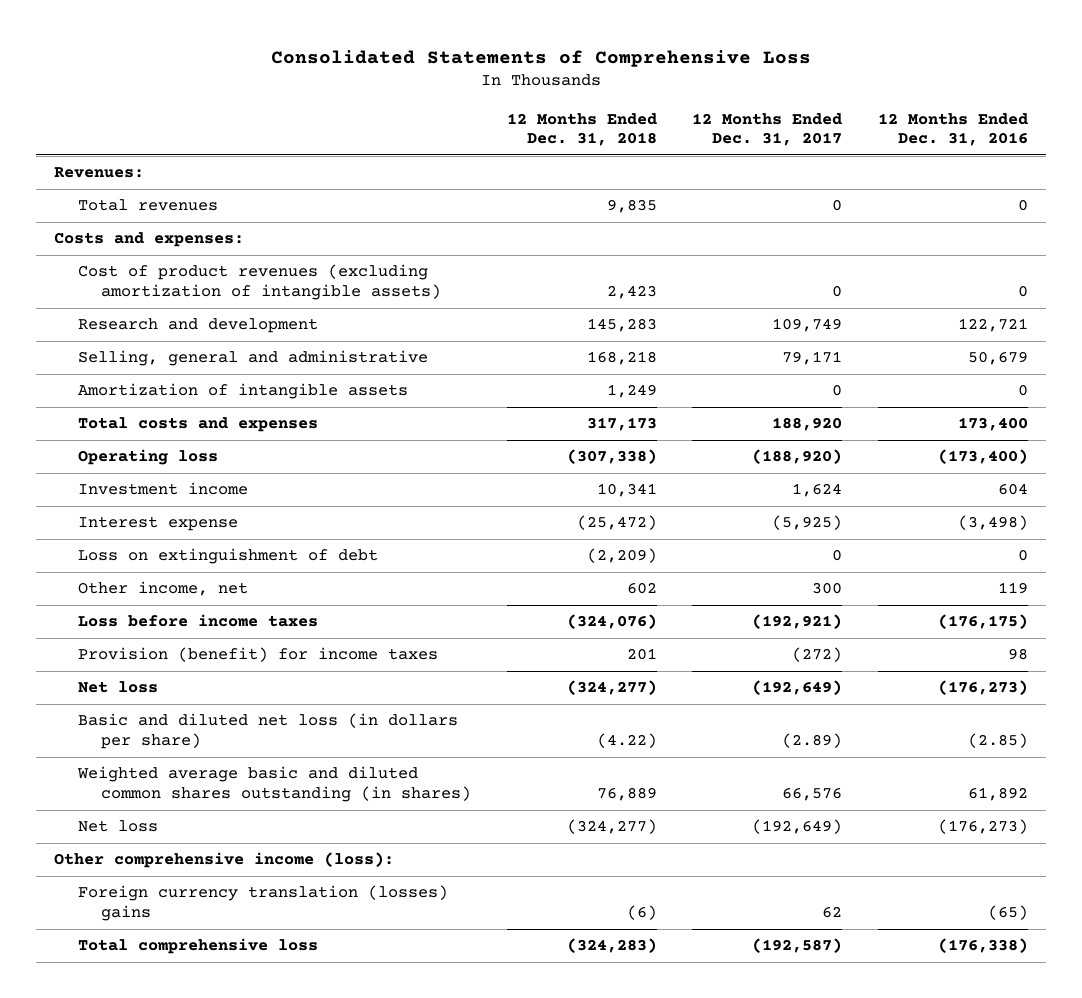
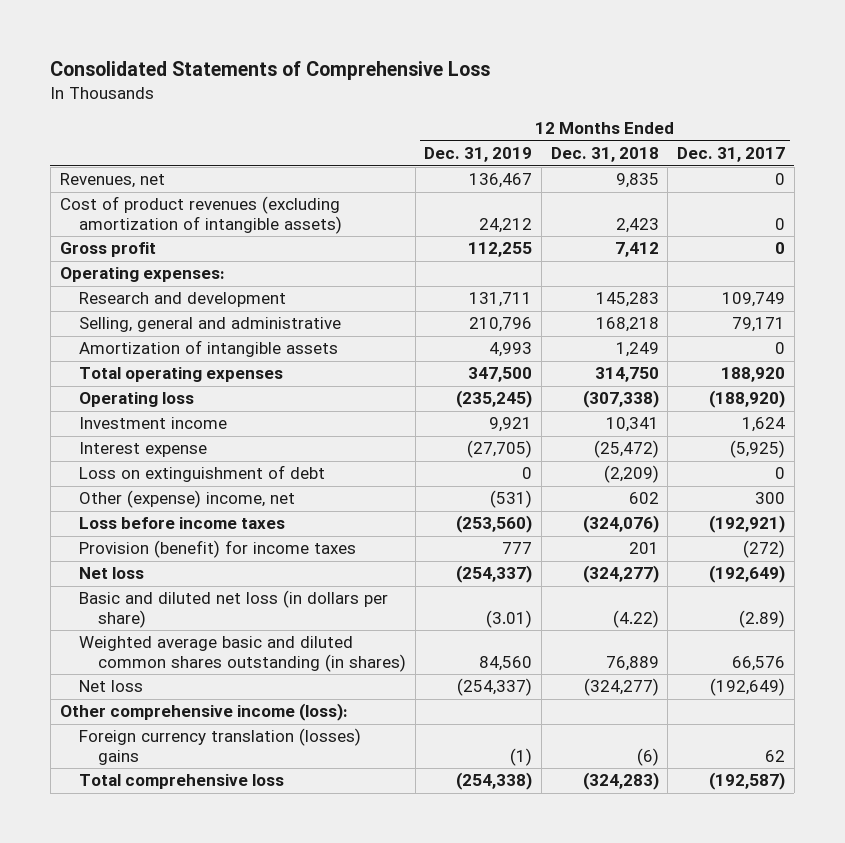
[877,112,1028,147] 12 Months Ended Dec. 31, 2016 -> none
none -> [424,147,533,163] Dec. 31, 2019
[54,167,145,179] Revenues: -> none
[54,232,245,248] Costs and expenses: -> none
[77,199,218,212] Total revenues -> [59,173,165,189] Revenues, net
none -> [59,242,156,258] Gross profit
none -> [59,267,225,283] Operating expenses:
[77,417,318,433] Total costs and expenses -> [78,367,283,383] Total operating expenses
[586,417,657,432] 317,173 -> [594,367,659,383] 314,750
[77,581,248,597] Other income, net -> [78,490,295,509] Other (expense) income, net

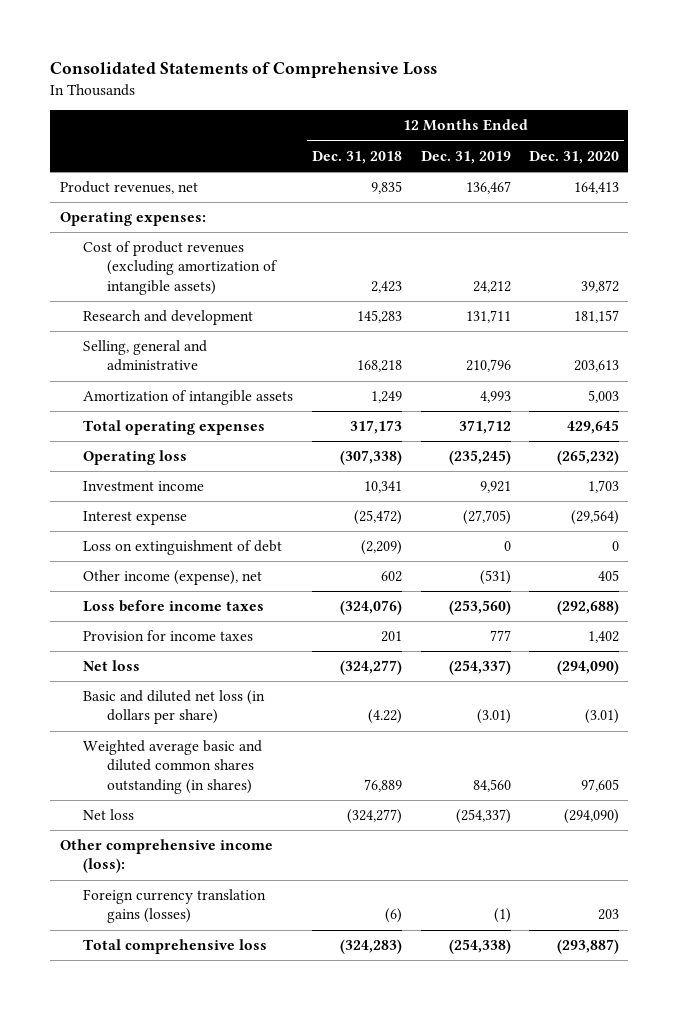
[677,147,786,163] Dec. 31, 2017 -> none
none -> [529,150,620,164] Dec. 31, 2020
[59,242,156,258] Gross profit -> none
[59,173,165,189] Revenues, net -> [59,181,198,195] Product revenues, net
[59,196,342,234] Cost of product revenues (excluding amortization of intangible assets) -> [83,241,279,295] Cost of product revenues (excluding amortization of intangible assets)
[468,367,533,383] 347,500 -> [458,420,511,435] 371,712
[594,367,659,383] 314,750 -> [349,420,402,435] 317,173
[78,490,295,509] Other (expense) income, net -> [83,570,263,586] Other income (expense), net
[78,540,356,559] Provision (benefit) for income taxes -> [83,630,254,642] Provision for income taxes
[78,728,361,765] Foreign currency translation (losses) gains -> [83,889,267,924] Foreign currency translation gains (losses)

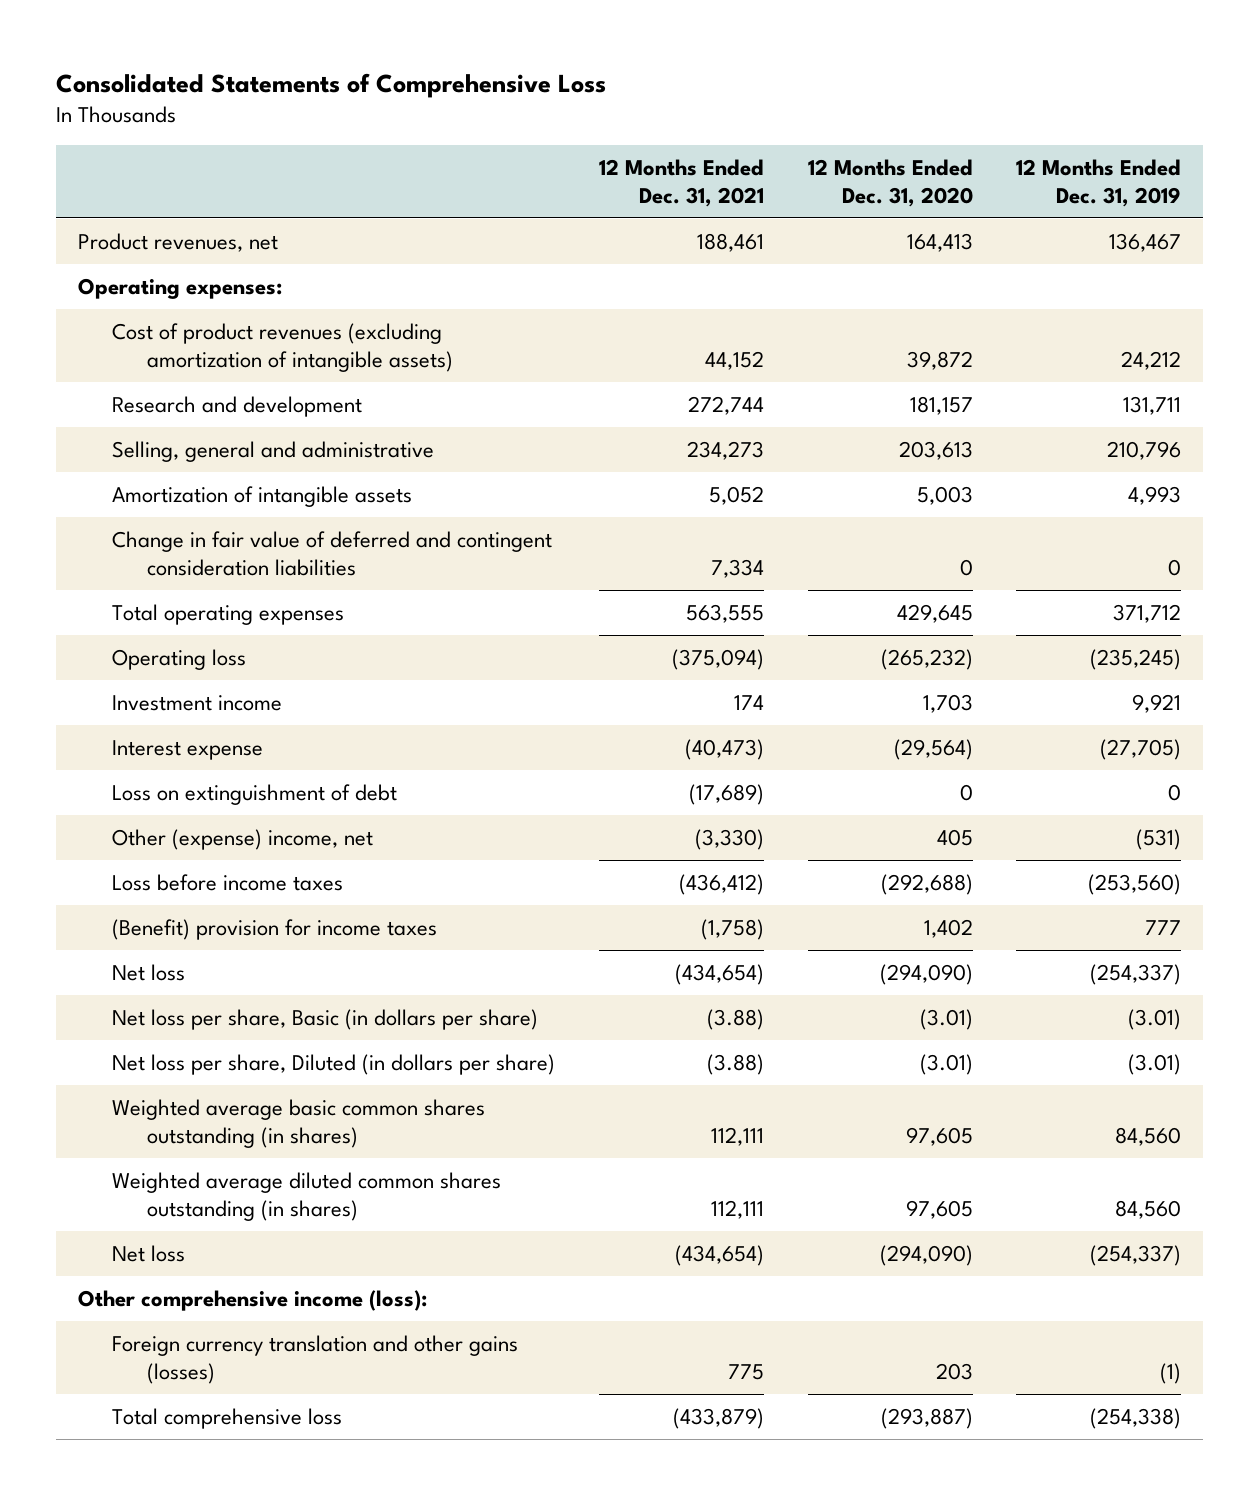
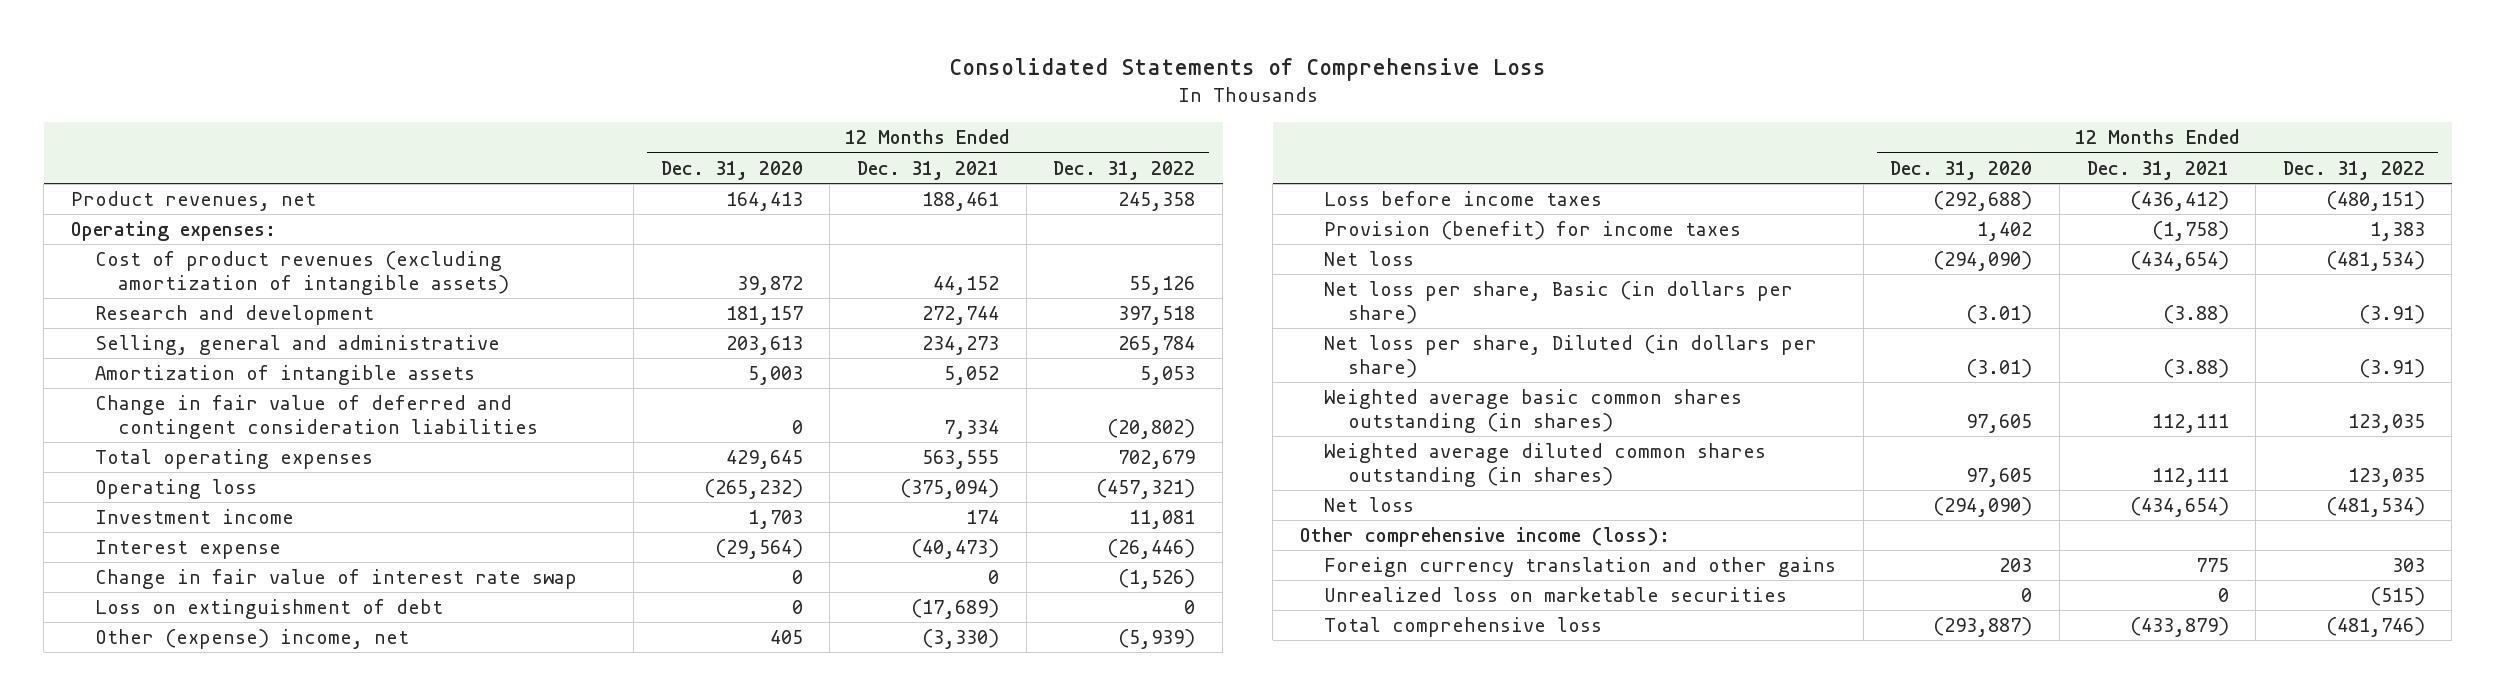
[1016,158,1182,208] 12 Months Ended Dec. 31, 2019 -> none
none -> [1053,160,1196,180] Dec. 31, 2022
none -> [94,569,577,590] Change in fair value of interest rate swap
[112,918,438,940] (Benefit) provision for income taxes -> [1323,221,1741,241] Provision (benefit) for income taxes
[112,1334,519,1385] Foreign currency translation and other gains (losses) -> [1323,557,1836,578] Foreign currency translation and other gains
none -> [1323,587,1787,603] Unrealized loss on marketable securities

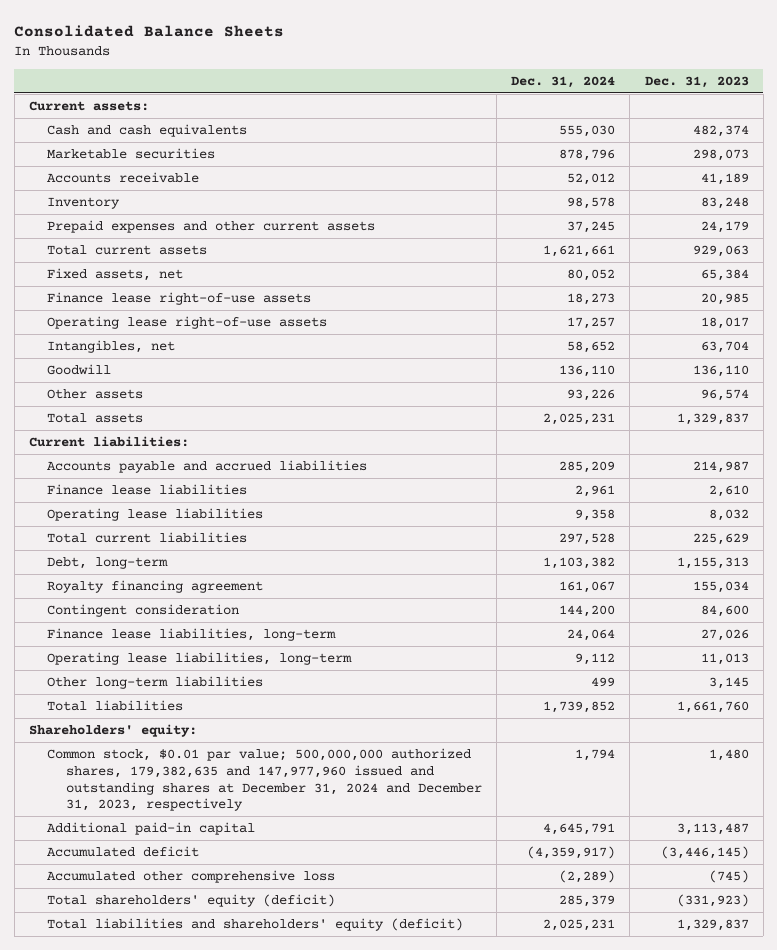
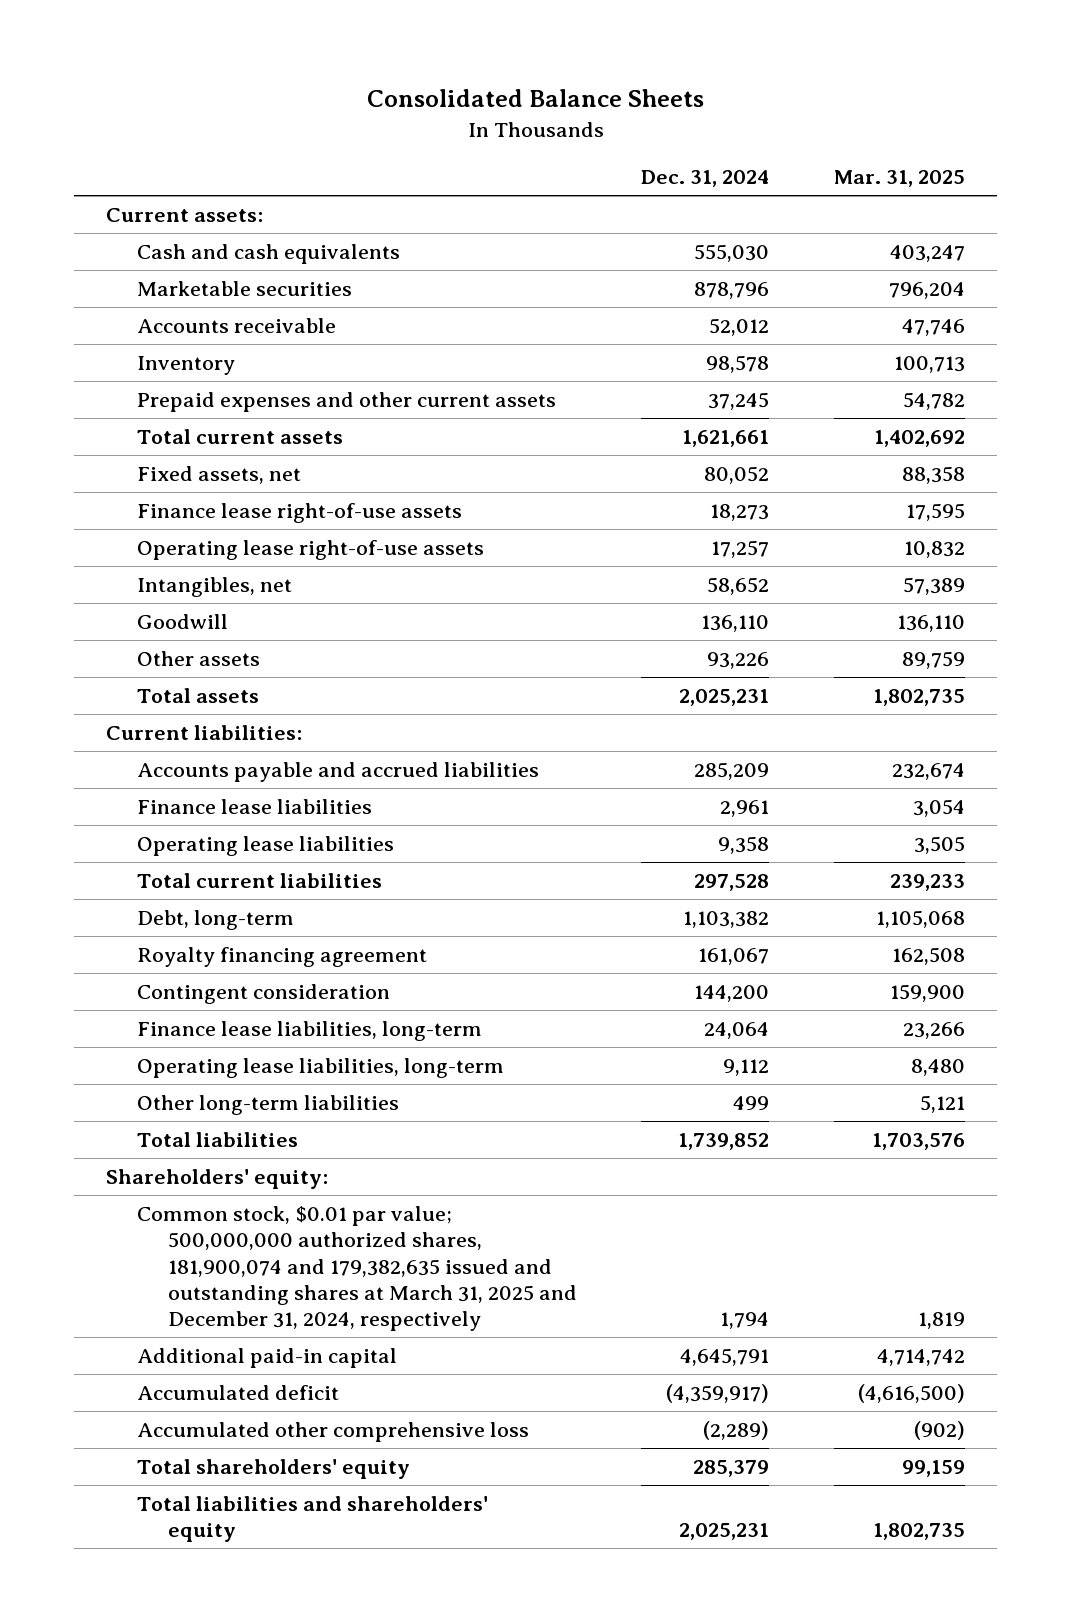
[644,75,749,88] Dec. 31, 2023 -> none
none -> [834,170,966,188] Mar. 31, 2025
[47,747,482,812] Common stock, $0.01 par value; 500,000,000 authorized shares, 179,382,635 and 147,977,960 issued and outstanding shares at December 31, 2024 and December 31, 2023, respectively -> [136,1205,577,1332] Common stock, $0.01 par value; 500,000,000 authorized shares, 181,900,074 and 179,382,635 issued and outstanding shares at March 31, 2025 and December 31, 2024, respectively
[47,893,336,907] Total shareholders' equity (deficit) -> [136,1458,410,1479] Total shareholders' equity
[47,917,464,931] Total liabilities and shareholders' equity (deficit) -> [136,1495,488,1543] Total liabilities and shareholders' equity

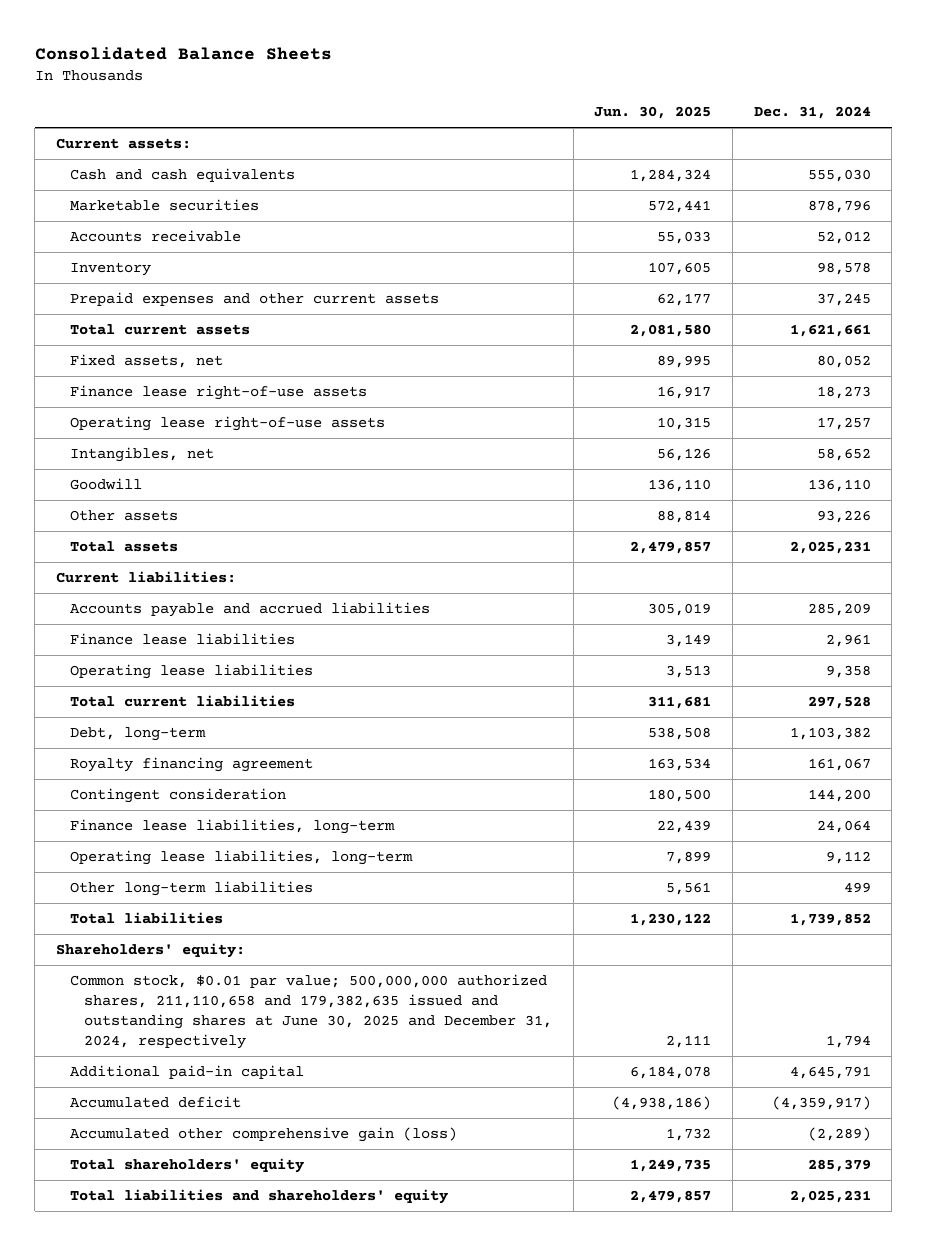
[834,170,966,188] Mar. 31, 2025 -> none
none -> [594,106,712,120] Jun. 30, 2025
[136,1205,577,1332] Common stock, $0.01 par value; 500,000,000 authorized shares, 181,900,074 and 179,382,635 issued and outstanding shares at March 31, 2025 and December 31, 2024, respectively -> [70,974,553,1049] Common stock, $0.01 par value; 500,000,000 authorized shares, 211,110,658 and 179,382,635 issued and outstanding shares at June 30, 2025 and December 31, 2024, respectively
[136,1421,529,1442] Accumulated other comprehensive loss -> [70,1127,458,1143] Accumulated other comprehensive gain (loss)

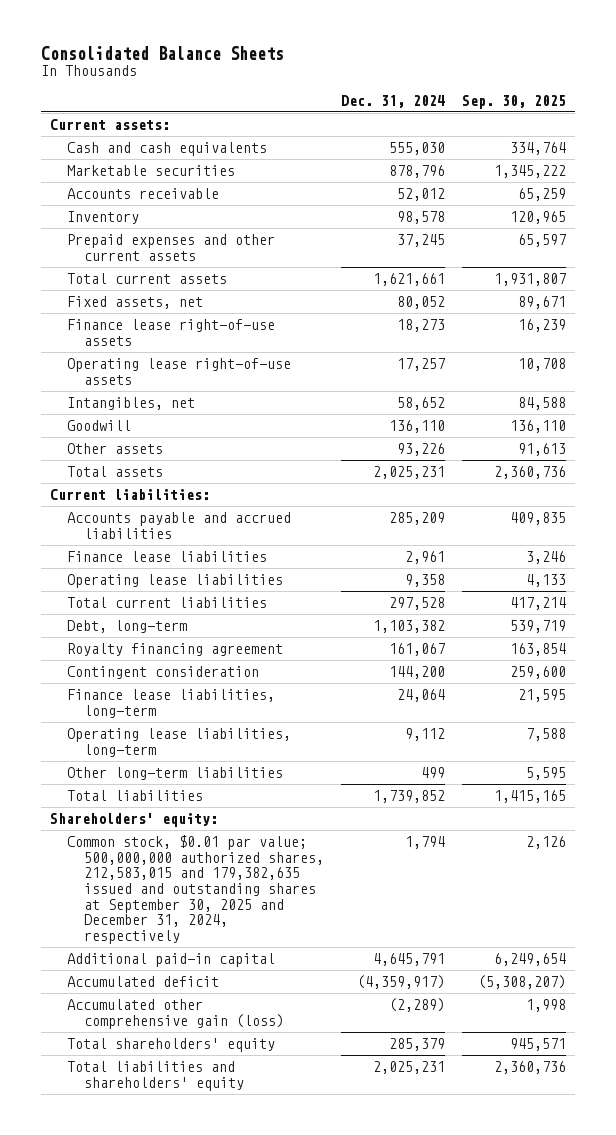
[594,106,712,120] Jun. 30, 2025 -> none
none -> [462,94,567,109] Sep. 30, 2025
[70,974,553,1049] Common stock, $0.01 par value; 500,000,000 authorized shares, 211,110,658 and 179,382,635 issued and outstanding shares at June 30, 2025 and December 31, 2024, respectively -> [66,835,324,944] Common stock, $0.01 par value; 500,000,000 authorized shares, 212,583,015 and 179,382,635 issued and outstanding shares at September 30, 2025 and December 31, 2024, respectively

